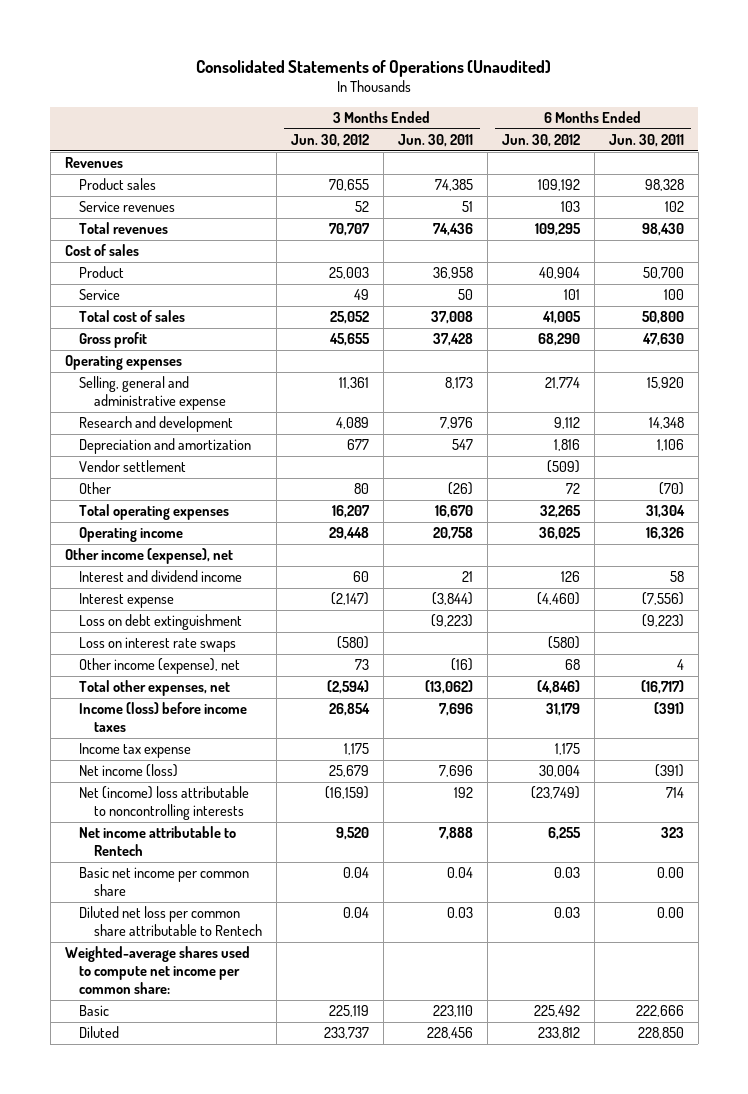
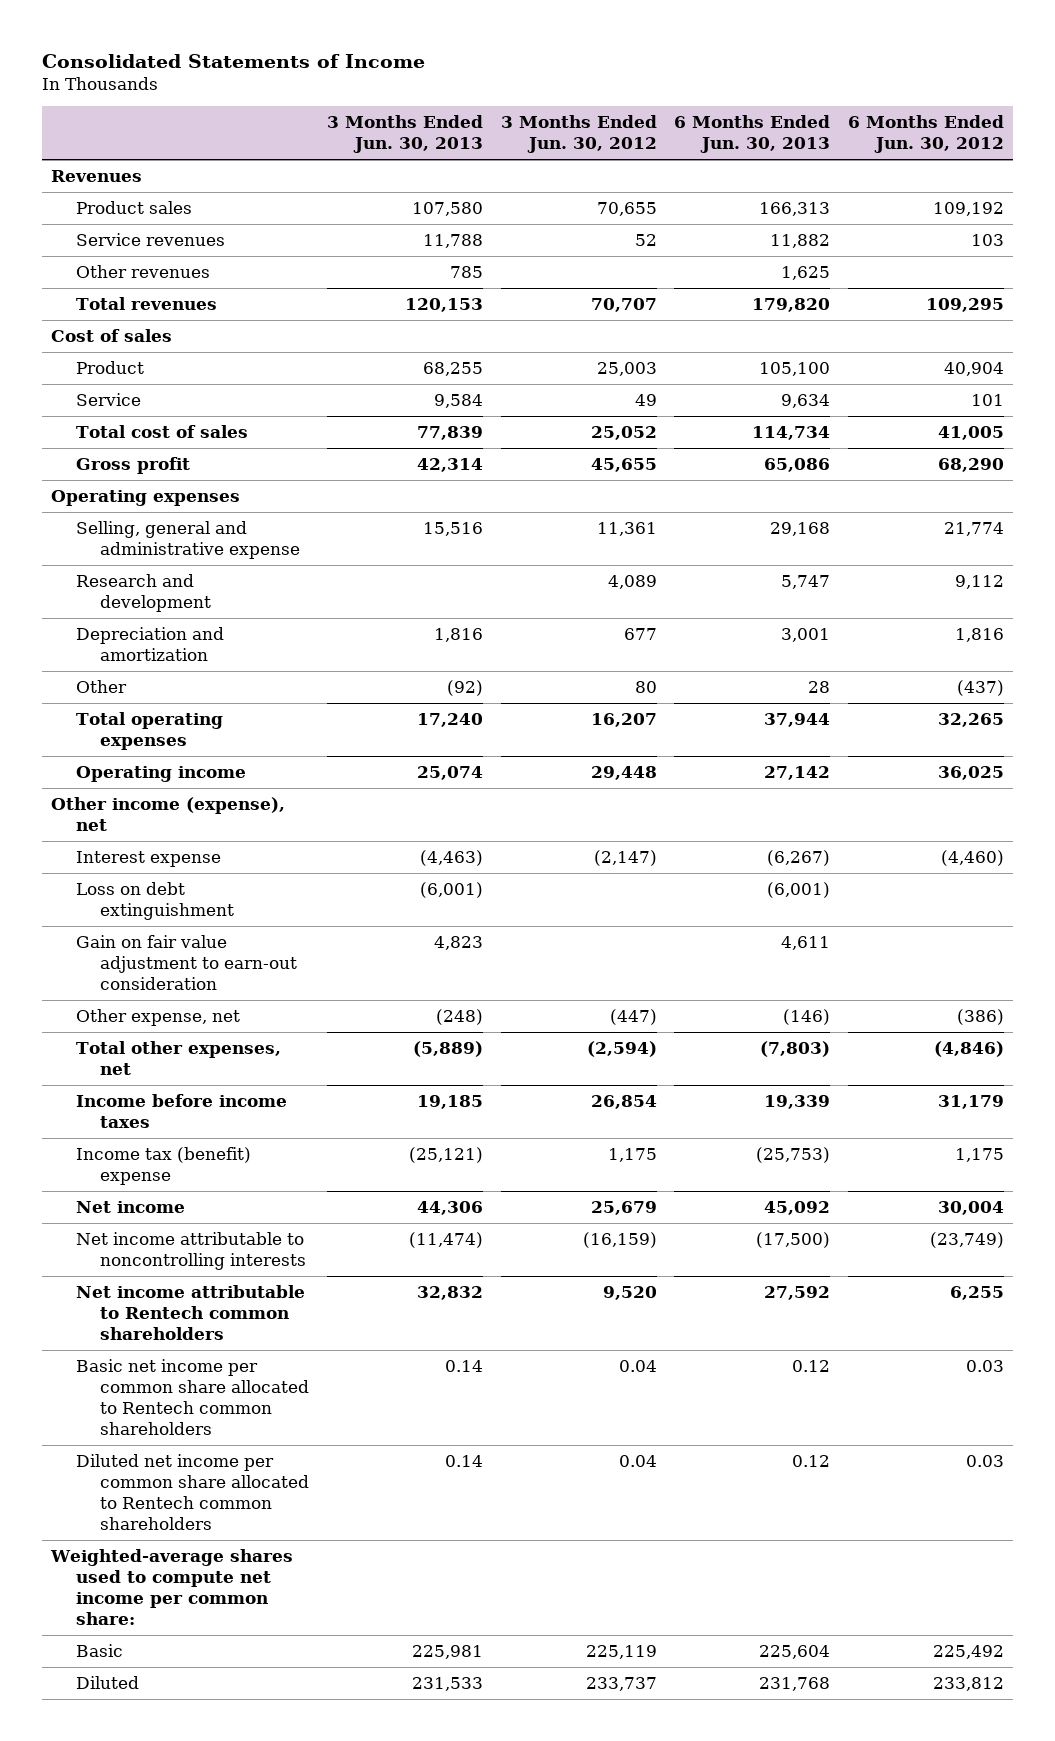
[196,59,552,77] Consolidated Statements of Operations (Unaudited) -> [42,53,426,68] Consolidated Statements of Income
[398,134,474,148] Jun. 30, 2011 -> none
[608,134,684,148] Jun. 30, 2011 -> none
none -> [326,115,483,154] 3 Months Ended Jun. 30, 2013
none -> [674,115,831,154] 6 Months Ended Jun. 30, 2013
none -> [75,264,210,278] Other revenues
[79,460,187,473] Vendor settlement -> none
[565,483,580,495] 72 -> [956,679,1004,696] (437)
[79,570,243,583] Interest and dividend income -> none
[79,637,237,653] Loss on interest rate swaps -> none
none -> [75,934,298,990] Gain on fair value adjustment to earn-out consideration
[79,658,241,675] Other income (expense), net -> [75,1008,240,1026] Other expense, net
[355,659,370,671] 73 -> [609,1008,657,1025] (447)
[564,659,580,671] 68 -> [956,1008,1004,1025] (386)
[79,702,248,733] Income (loss) before income taxes -> [75,1093,287,1128] Income before income taxes
[79,743,192,759] Income tax expense -> [75,1146,251,1185] Income tax (benefit) expense
[79,764,179,778] Net income (loss) -> [75,1200,185,1213] Net income
[79,786,250,821] Net (income) loss attributable to noncontrolling interests -> [75,1231,307,1270] Net income attributable to noncontrolling interests
[79,826,237,857] Net income attributable to Rentech -> [75,1284,305,1340] Net income attributable to Rentech common shareholders
[79,867,250,897] Basic net income per common share -> [75,1358,310,1436] Basic net income per common share allocated to Rentech common shareholders
[79,906,263,937] Diluted net loss per common share attributable to Rentech -> [75,1453,310,1531] Diluted net income per common share allocated to Rentech common shareholders

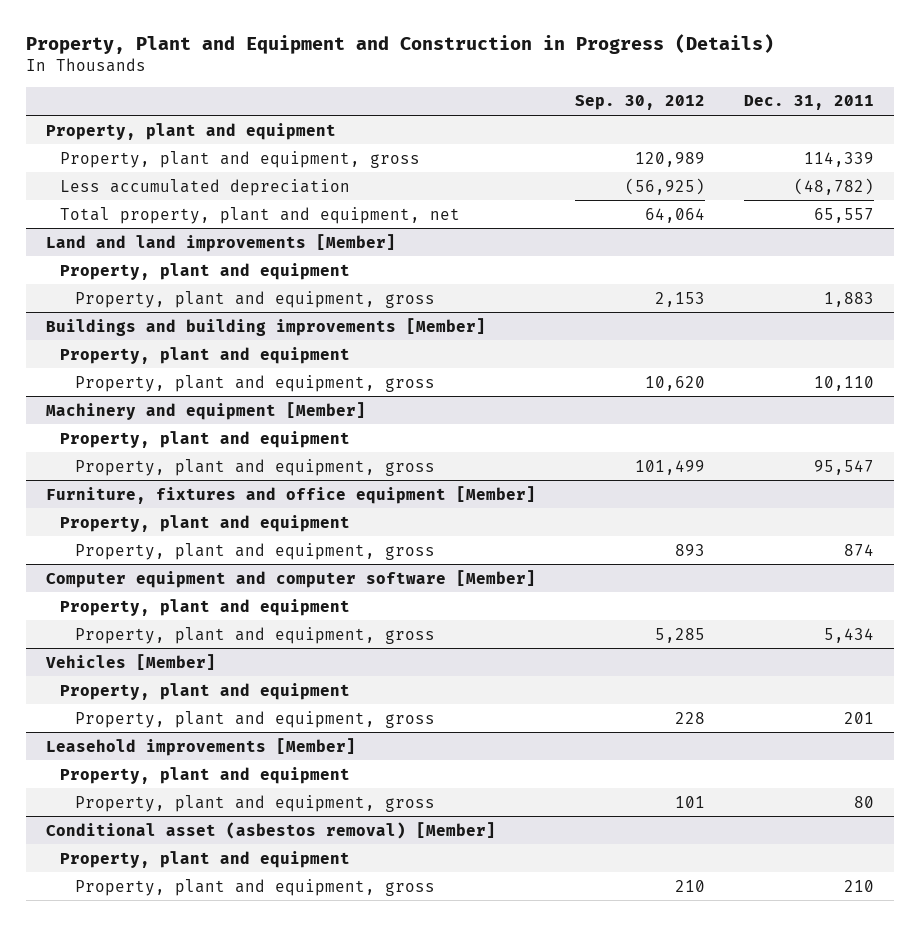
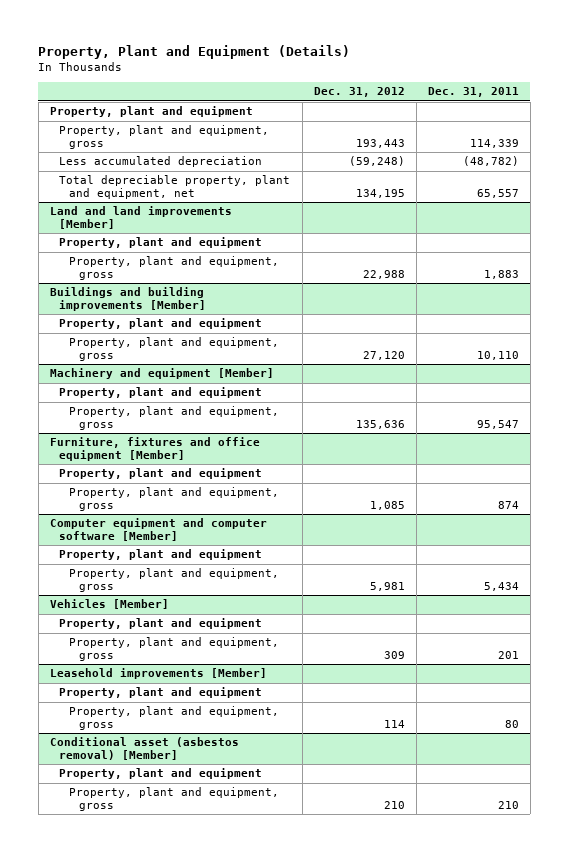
[26,34,775,55] Property, Plant and Equipment and Construction in Progress (Details) -> [38,44,351,59] Property, Plant and Equipment (Details)
[574,95,705,111] Sep. 30, 2012 -> none
none -> [313,87,405,98] Dec. 31, 2012
[60,206,461,224] Total property, plant and equipment, net -> [59,175,291,200] Total depreciable property, plant and equipment, net

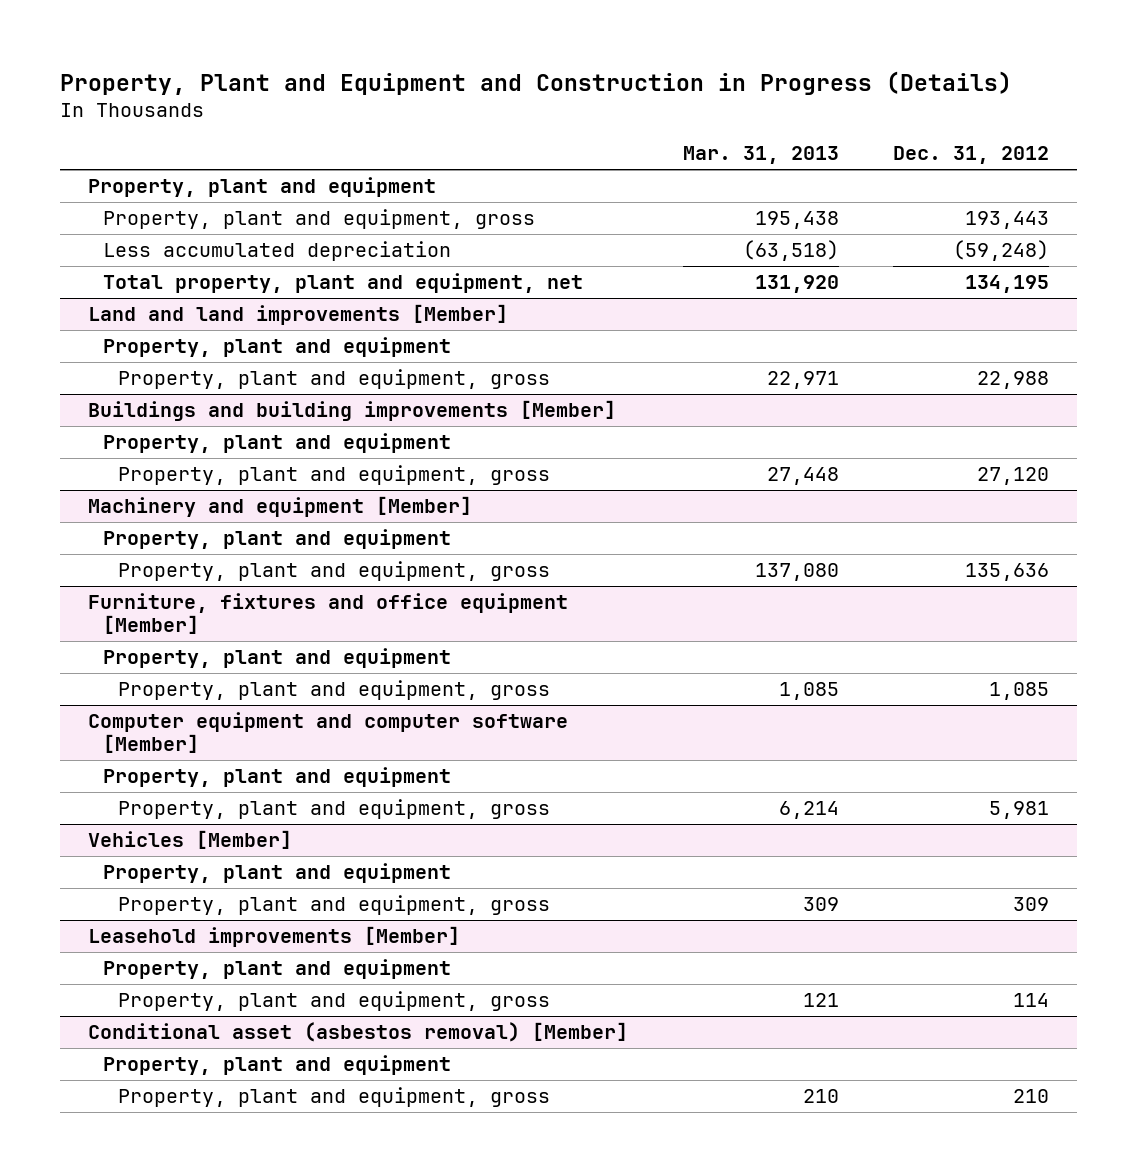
[38,44,351,59] Property, Plant and Equipment (Details) -> [60,70,1013,95] Property, Plant and Equipment and Construction in Progress (Details)
[427,87,519,98] Dec. 31, 2011 -> none
none -> [682,146,839,165] Mar. 31, 2013
[59,175,291,200] Total depreciable property, plant and equipment, net -> [103,273,584,294] Total property, plant and equipment, net

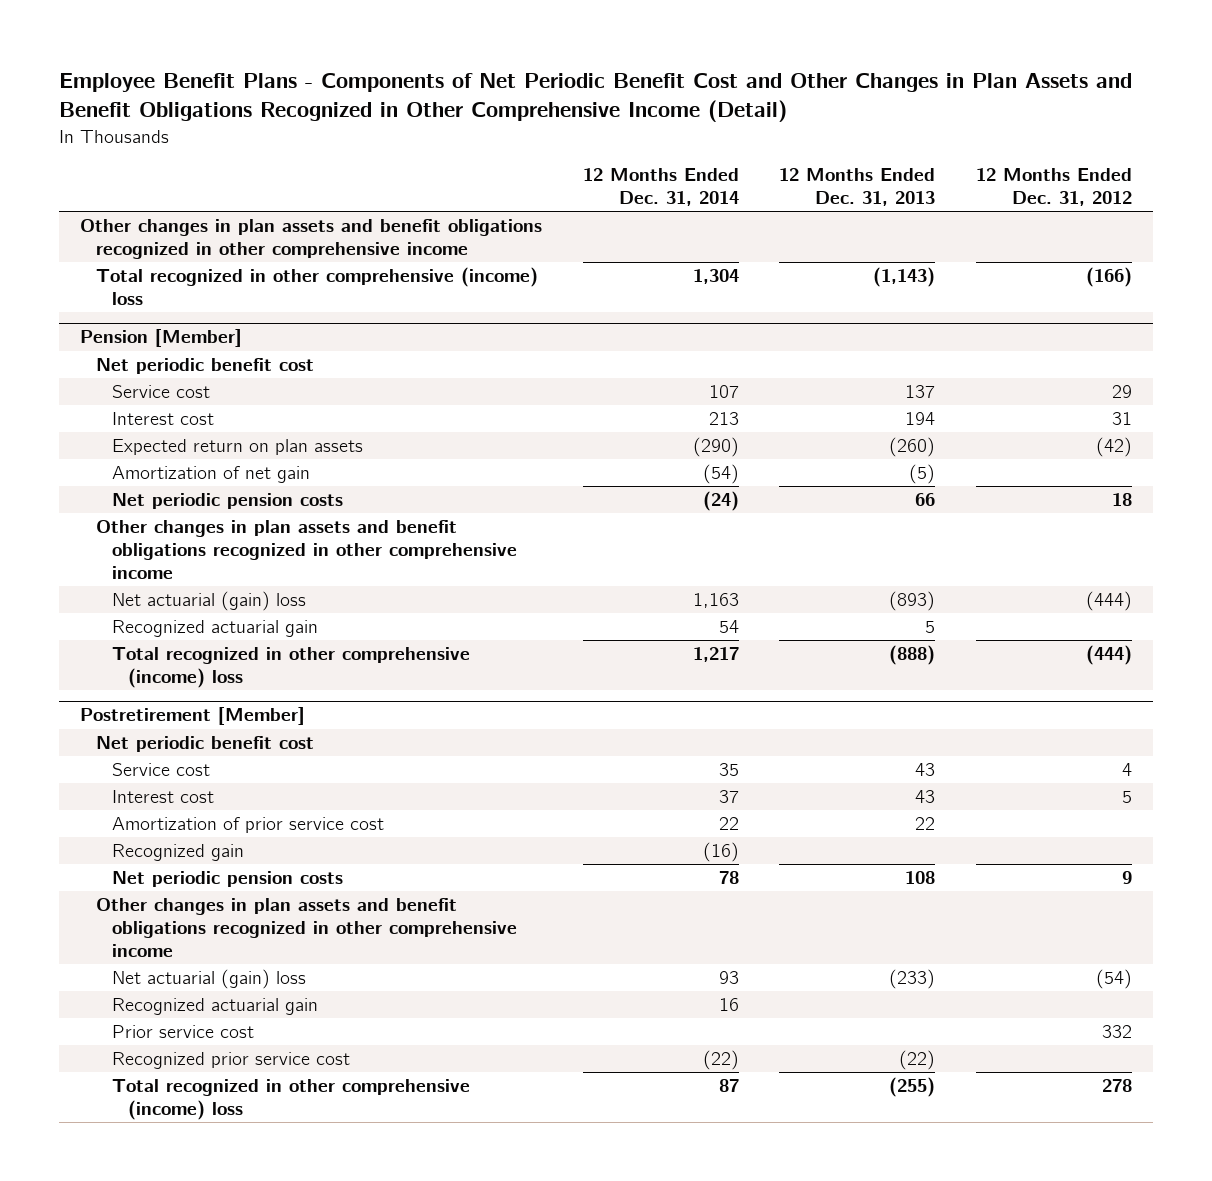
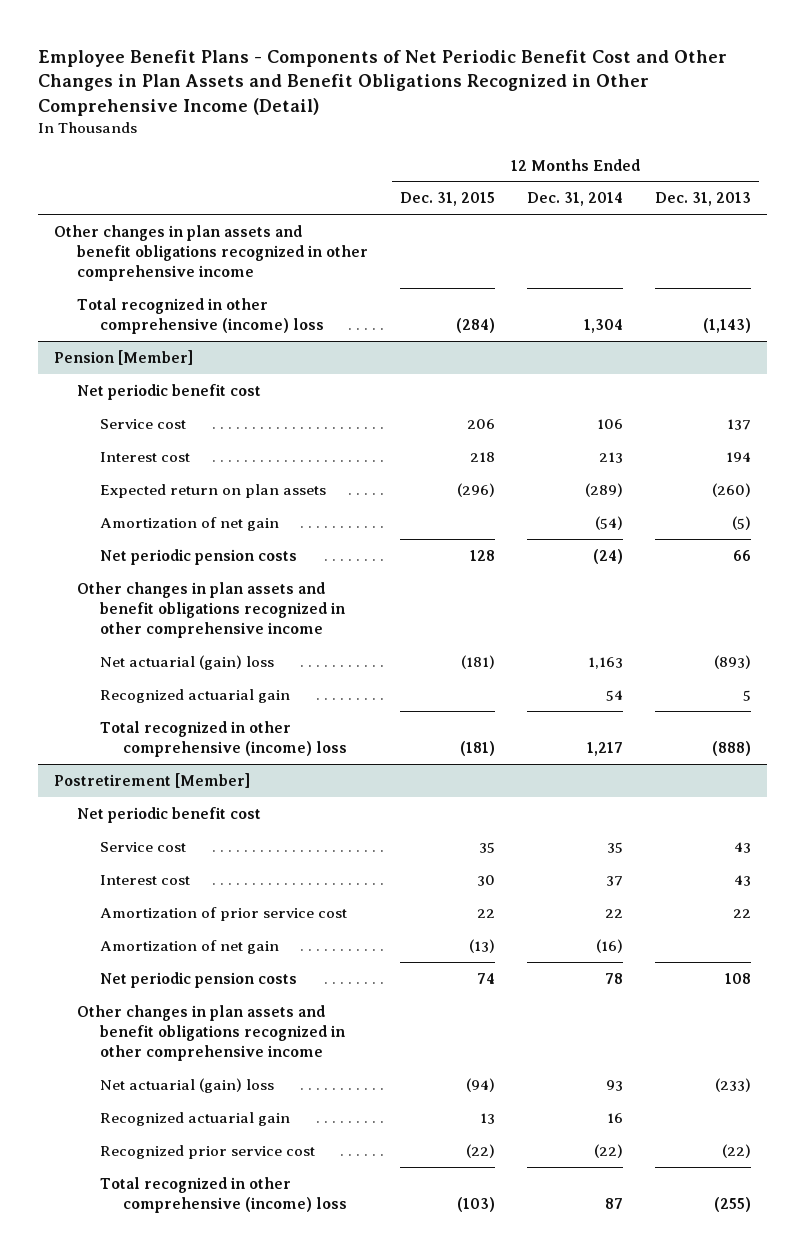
[976,168,1133,207] 12 Months Ended Dec. 31, 2012 -> none
none -> [400,192,496,207] Dec. 31, 2015
[708,385,739,399] 107 -> [597,418,624,429] 106
[692,437,739,458] (290) -> [585,482,624,497] (289)
[111,844,244,862] Recognized gain -> none
none -> [100,939,280,954] Amortization of net gain
[111,1025,254,1039] Prior service cost -> none

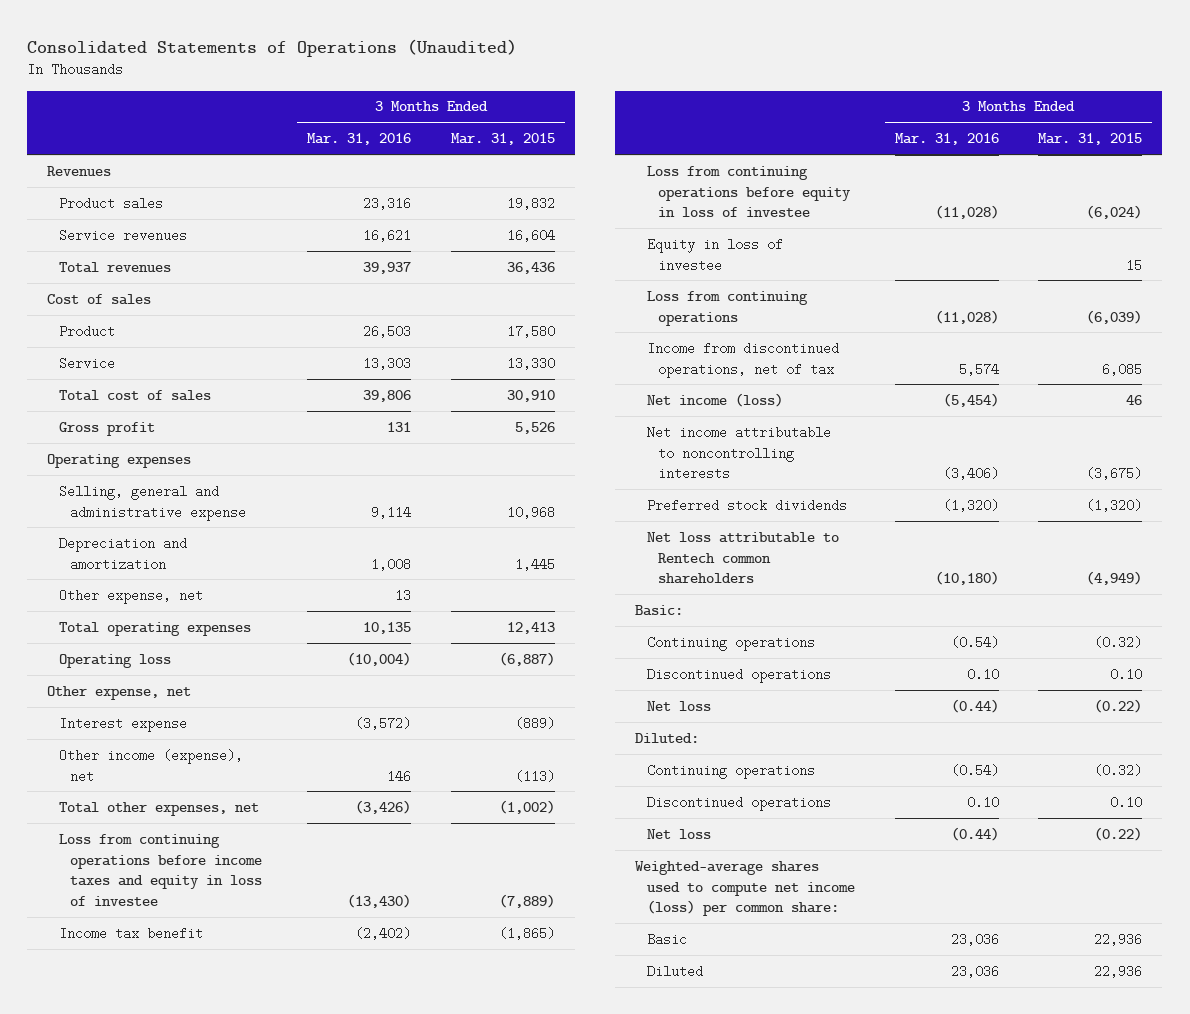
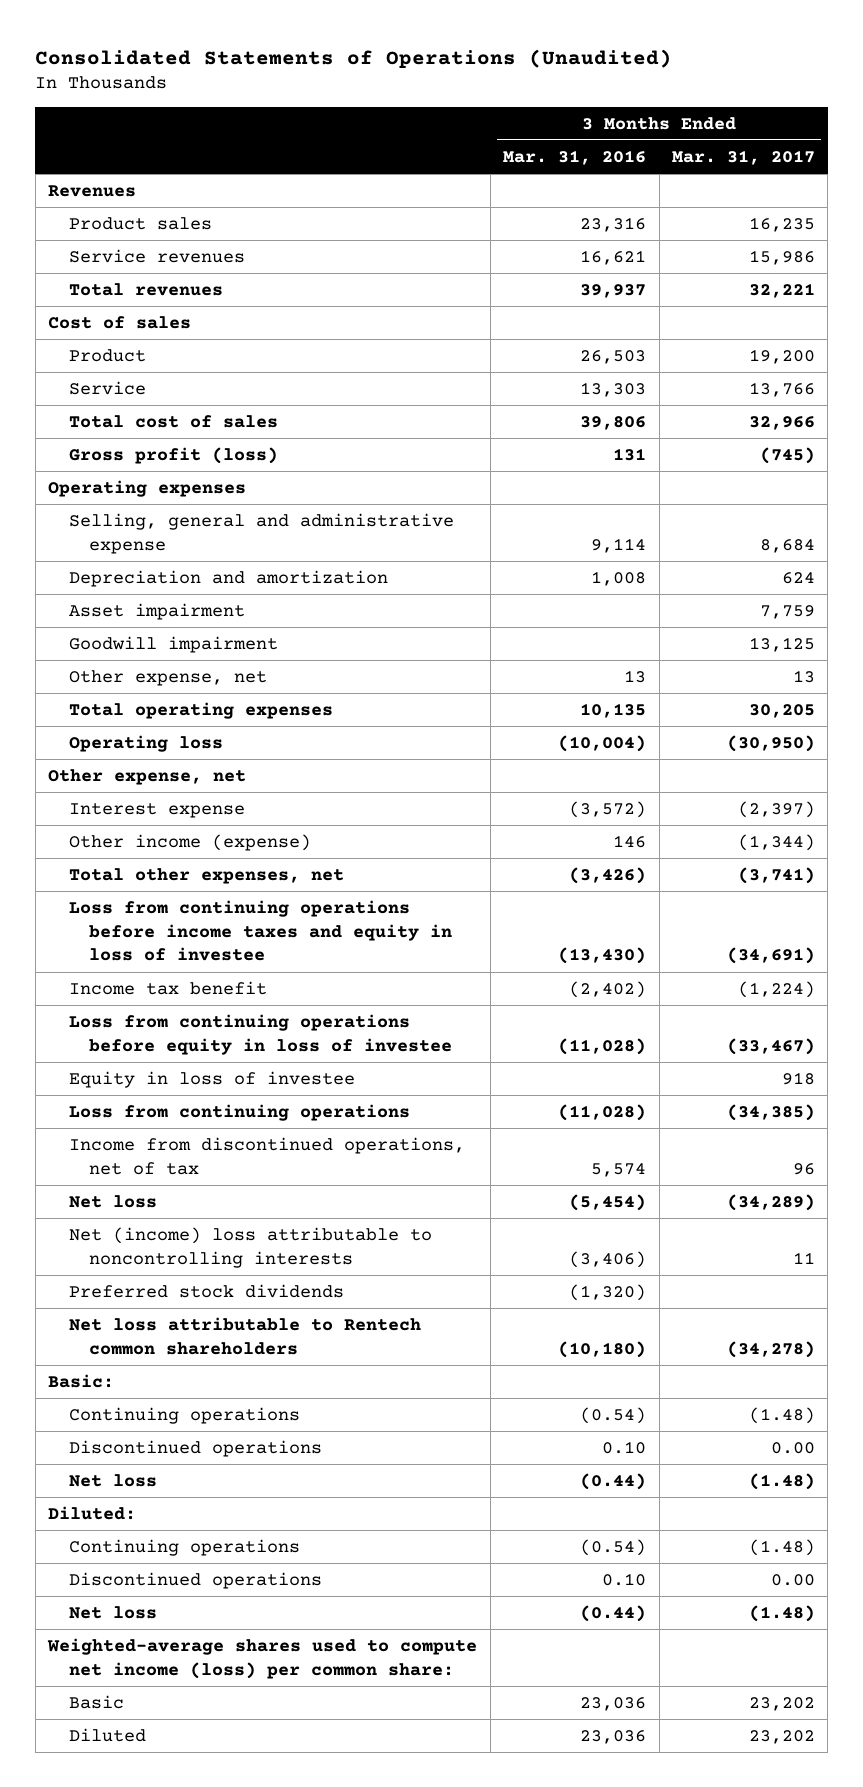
[450,133,555,146] Mar. 31, 2015 -> none
none -> [671,149,815,165] Mar. 31, 2017
[58,421,155,436] Gross profit -> [68,446,278,464] Gross profit (loss)
none -> [68,602,245,620] Asset impairment
none -> [68,635,278,653] Goodwill impairment
[58,748,243,783] Other income (expense), net -> [68,833,311,851] Other income (expense)
[646,392,783,407] Net income (loss) -> [68,1194,157,1208] Net loss
[646,425,831,481] Net income attributable to noncontrolling interests -> [68,1226,432,1268] Net (income) loss attributable to noncontrolling interests

